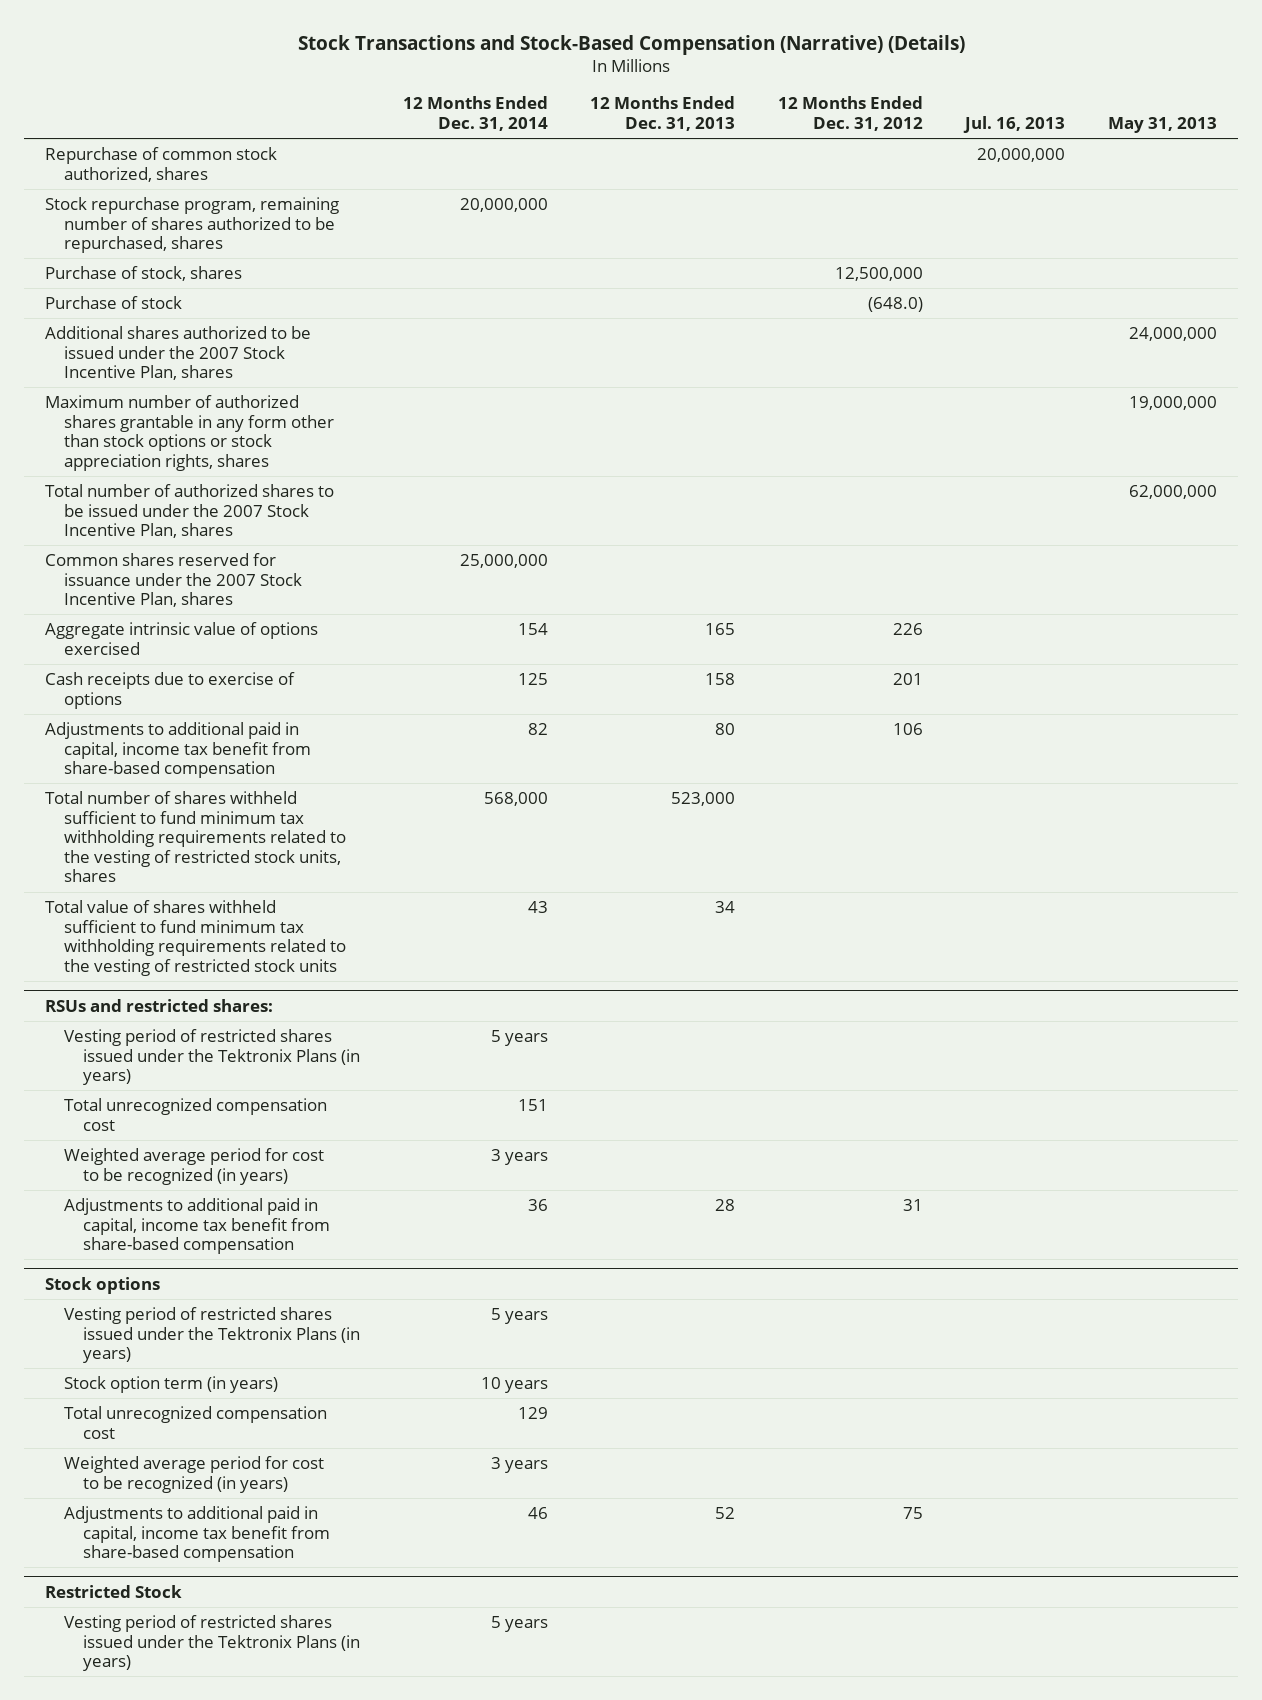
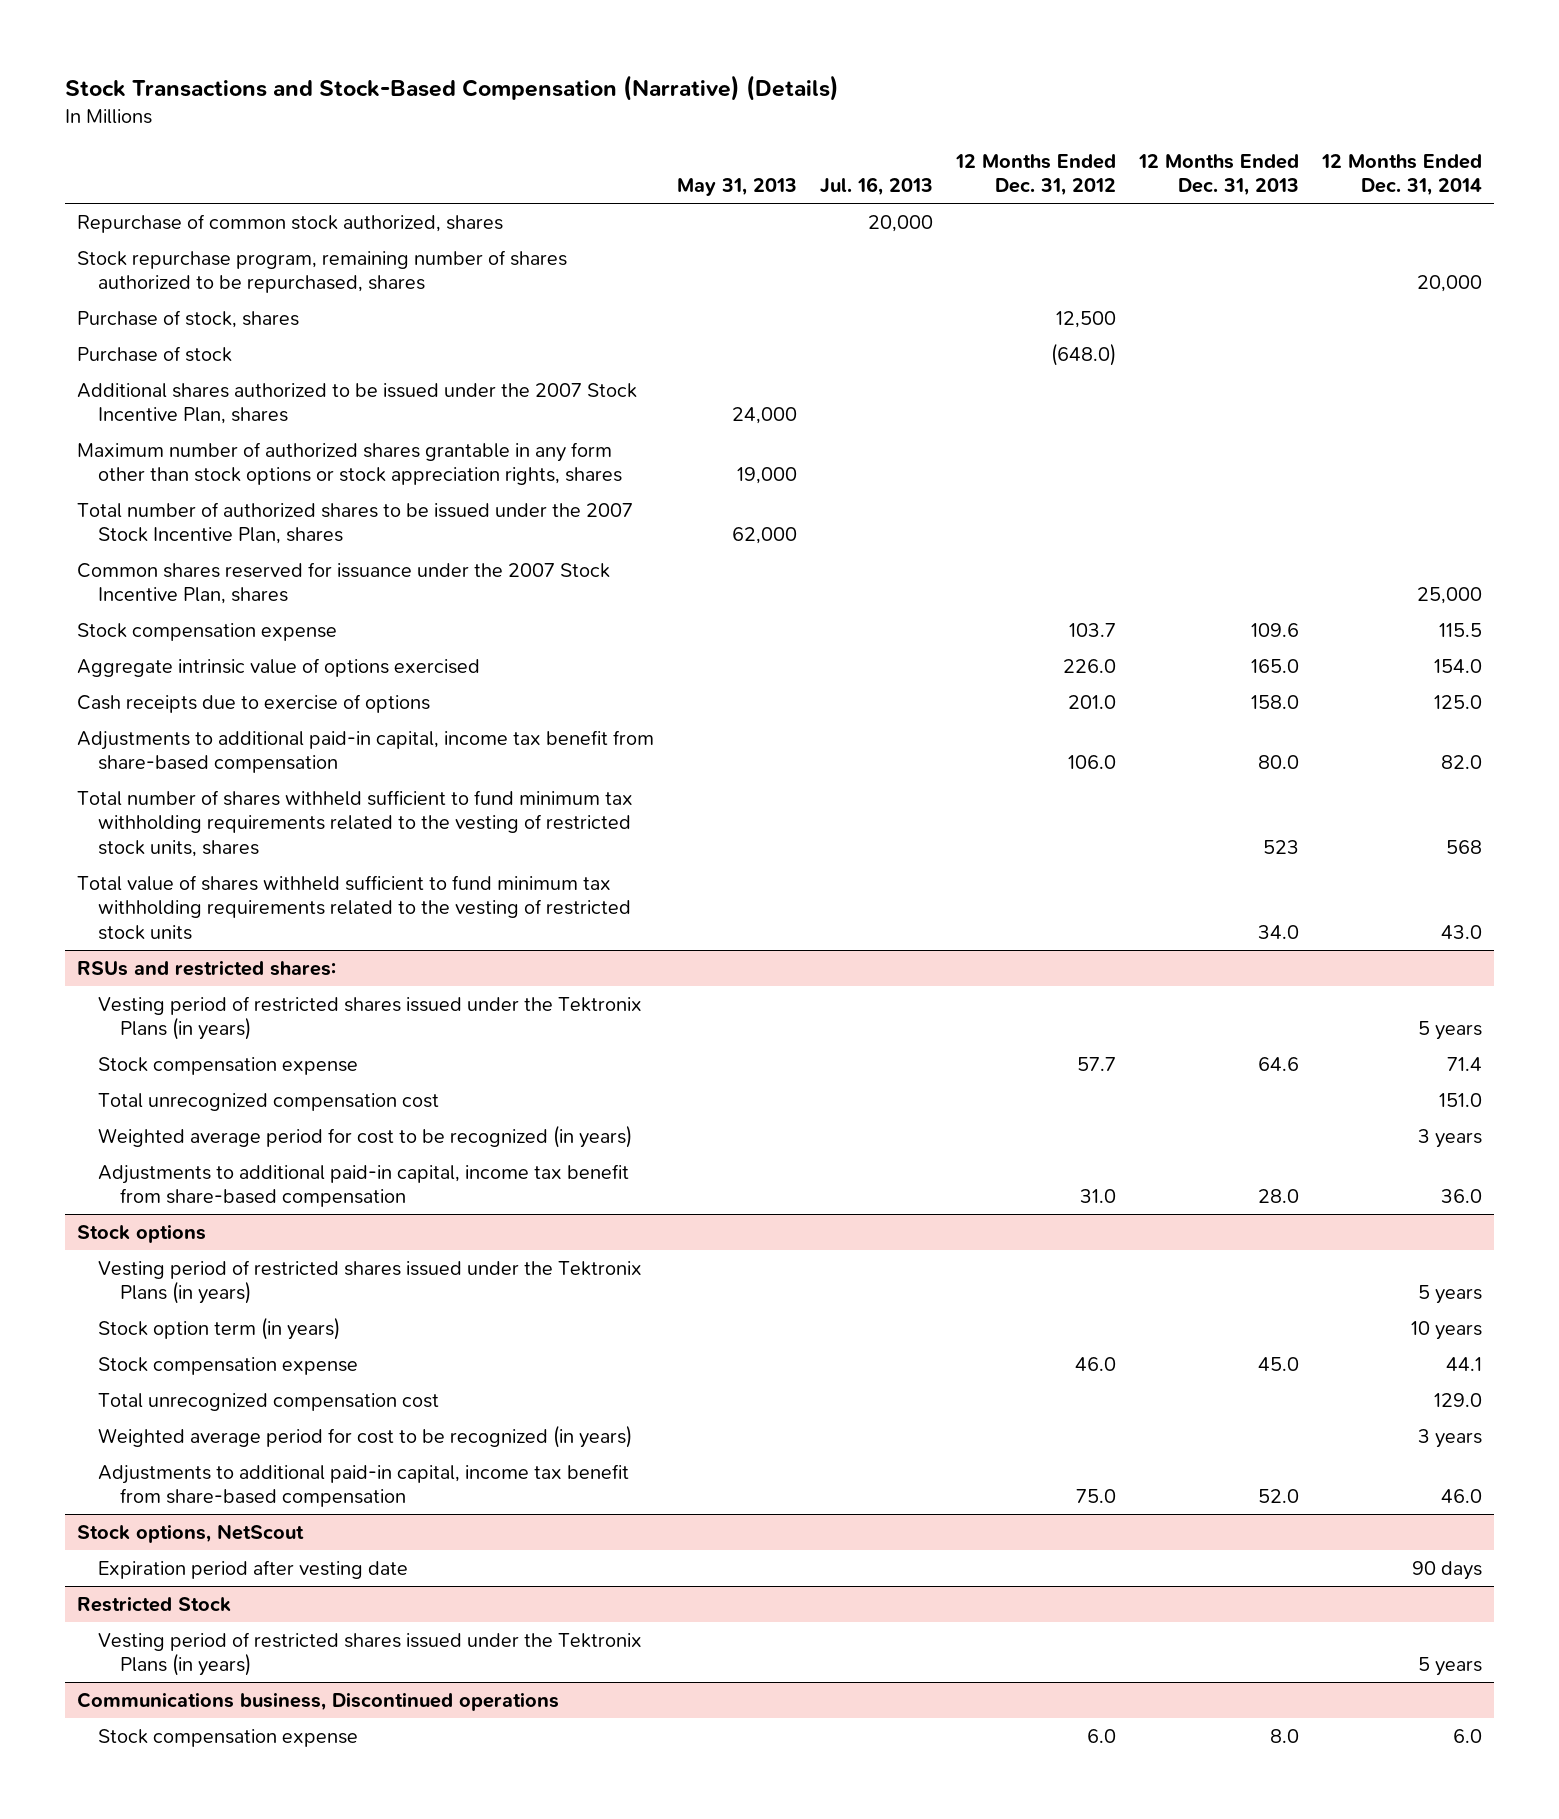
[977,147,1066,162] 20,000,000 -> [867,214,933,232] 20,000
[459,197,548,212] 20,000,000 -> [1417,275,1483,293] 20,000
[834,266,923,281] 12,500,000 -> [1055,310,1116,328] 12,500
[1128,326,1217,341] 24,000,000 -> [731,407,797,425] 24,000
[1128,395,1217,410] 19,000,000 -> [736,467,797,485] 19,000
[1128,484,1217,499] 62,000,000 -> [731,527,797,545] 62,000
[459,553,548,568] 25,000,000 -> [1417,587,1483,605] 25,000
none -> [76,622,337,641] Stock compensation expense
[517,622,548,635] 154 -> [1434,658,1483,673] 154.0
[705,622,736,635] 165 -> [1251,658,1300,673] 165.0
[892,622,923,635] 226 -> [1062,658,1116,673] 226.0
[517,672,548,685] 125 -> [1434,694,1483,709] 125.0
[705,672,736,685] 158 -> [1251,694,1300,709] 158.0
[892,672,923,685] 201 -> [1067,694,1116,709] 201.0
[45,721,312,779] Adjustments to additional paid in capital, income tax benefit from share-based compensation -> [76,729,654,774] Adjustments to additional paid-in capital, income tax benefit from share-based compensation
[527,722,548,735] 82 -> [1441,755,1483,770] 82.0
[715,722,736,735] 80 -> [1258,755,1300,770] 80.0
[892,722,923,735] 106 -> [1067,755,1116,770] 106.0
[483,791,548,806] 568,000 -> [1446,840,1483,855] 568
[671,791,736,806] 523,000 -> [1263,840,1300,855] 523
[527,900,548,913] 43 -> [1441,925,1483,940] 43.0
[715,900,736,913] 34 -> [1258,925,1300,940] 34.0
none -> [98,1056,359,1075] Stock compensation expense
[517,1098,548,1111] 151 -> [1439,1092,1483,1107] 151.0
[64,1197,331,1255] Adjustments to additional paid in capital, income tax benefit from share-based compensation -> [98,1163,630,1208] Adjustments to additional paid-in capital, income tax benefit from share-based compensation
[527,1198,548,1211] 36 -> [1441,1189,1483,1204] 36.0
[715,1198,736,1211] 28 -> [1258,1189,1300,1204] 28.0
[902,1198,923,1211] 31 -> [1079,1189,1116,1204] 31.0
none -> [98,1356,359,1375] Stock compensation expense
[517,1406,548,1419] 129 -> [1434,1392,1483,1407] 129.0
[64,1505,331,1563] Adjustments to additional paid in capital, income tax benefit from share-based compensation -> [98,1463,630,1508] Adjustments to additional paid-in capital, income tax benefit from share-based compensation
[527,1506,548,1519] 46 -> [1441,1489,1483,1504] 46.0
[715,1506,736,1519] 52 -> [1258,1489,1300,1504] 52.0
[902,1506,923,1519] 75 -> [1075,1489,1116,1504] 75.0
none -> [76,1523,304,1543] Stock options, NetScout
none -> [98,1559,409,1579] Expiration period after vesting date
none -> [76,1691,559,1711] Communications business, Discontinued operations
none -> [98,1728,359,1747] Stock compensation expense

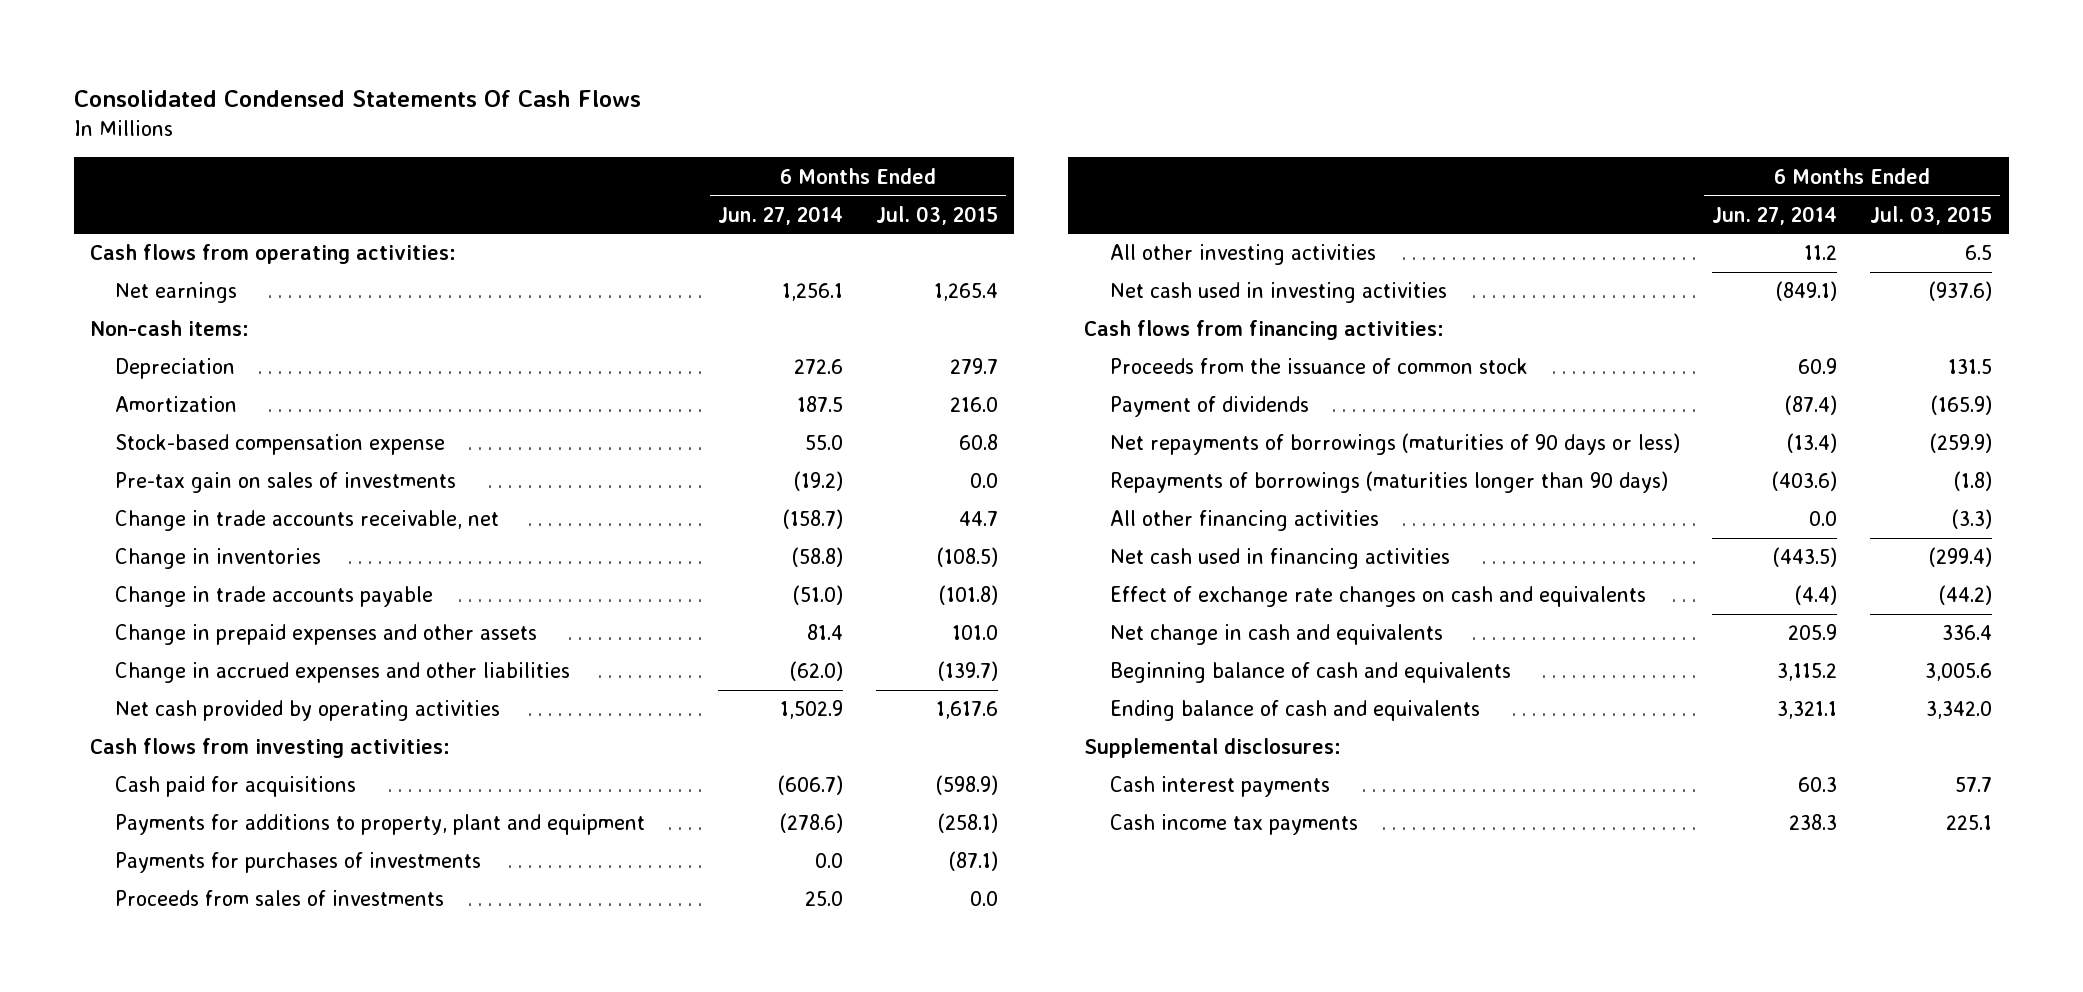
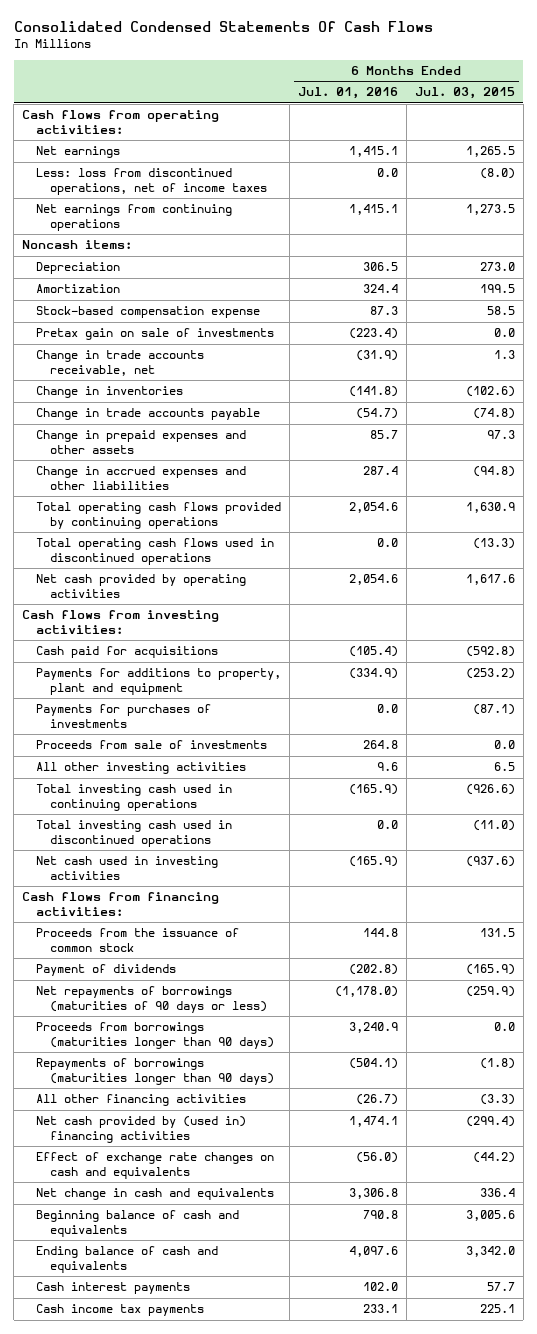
[718,205,844,225] Jun. 27, 2014 -> none
none -> [297,87,398,100] Jul. 01, 2016
[934,283,999,302] 1,265.4 -> [465,146,515,158] 1,265.5
none -> [36,168,268,195] Less: loss from discontinued operations, net of income taxes
none -> [36,204,233,231] Net earnings from continuing operations
[90,320,250,337] Non-cash items: -> [22,240,133,250] Noncash items:
[950,358,999,375] 279.7 -> [479,262,515,272] 273.0
[950,397,999,413] 216.0 -> [479,284,515,294] 199.5
[959,434,999,451] 60.8 -> [486,306,515,316] 58.5
[115,472,457,494] Pre-tax gain on sales of investments -> [36,328,275,341] Pretax gain on sale of investments
[959,511,999,527] 44.7 -> [493,350,515,360] 1.3
[937,547,999,568] (108.5) -> [465,386,515,398] (102.6)
[939,585,999,606] (101.8) -> [472,408,515,420] (74.8)
[952,625,999,641] 101.0 -> [486,430,515,440] 97.3
[938,661,999,682] (139.7) -> [472,466,515,478] (94.8)
none -> [36,502,282,529] Total operating cash flows provided by continuing operations
none -> [36,538,275,565] Total operating cash flows used in discontinued operations
[936,775,999,796] (598.9) -> [465,646,515,658] (592.8)
[938,813,999,834] (258.1) -> [465,668,515,680] (253.2)
[115,890,445,907] Proceeds from sales of investments -> [36,740,268,750] Proceeds from sale of investments
none -> [36,784,233,811] Total investing cash used in continuing operations
none -> [36,820,233,847] Total investing cash used in discontinued operations
none -> [36,1022,275,1049] Proceeds from borrowings (maturities longer than 90 days)
[1109,548,1450,570] Net cash used in financing activities -> [36,1116,247,1143] Net cash provided by (used in) financing activities
[1084,738,1342,759] Supplemental disclosures: -> none

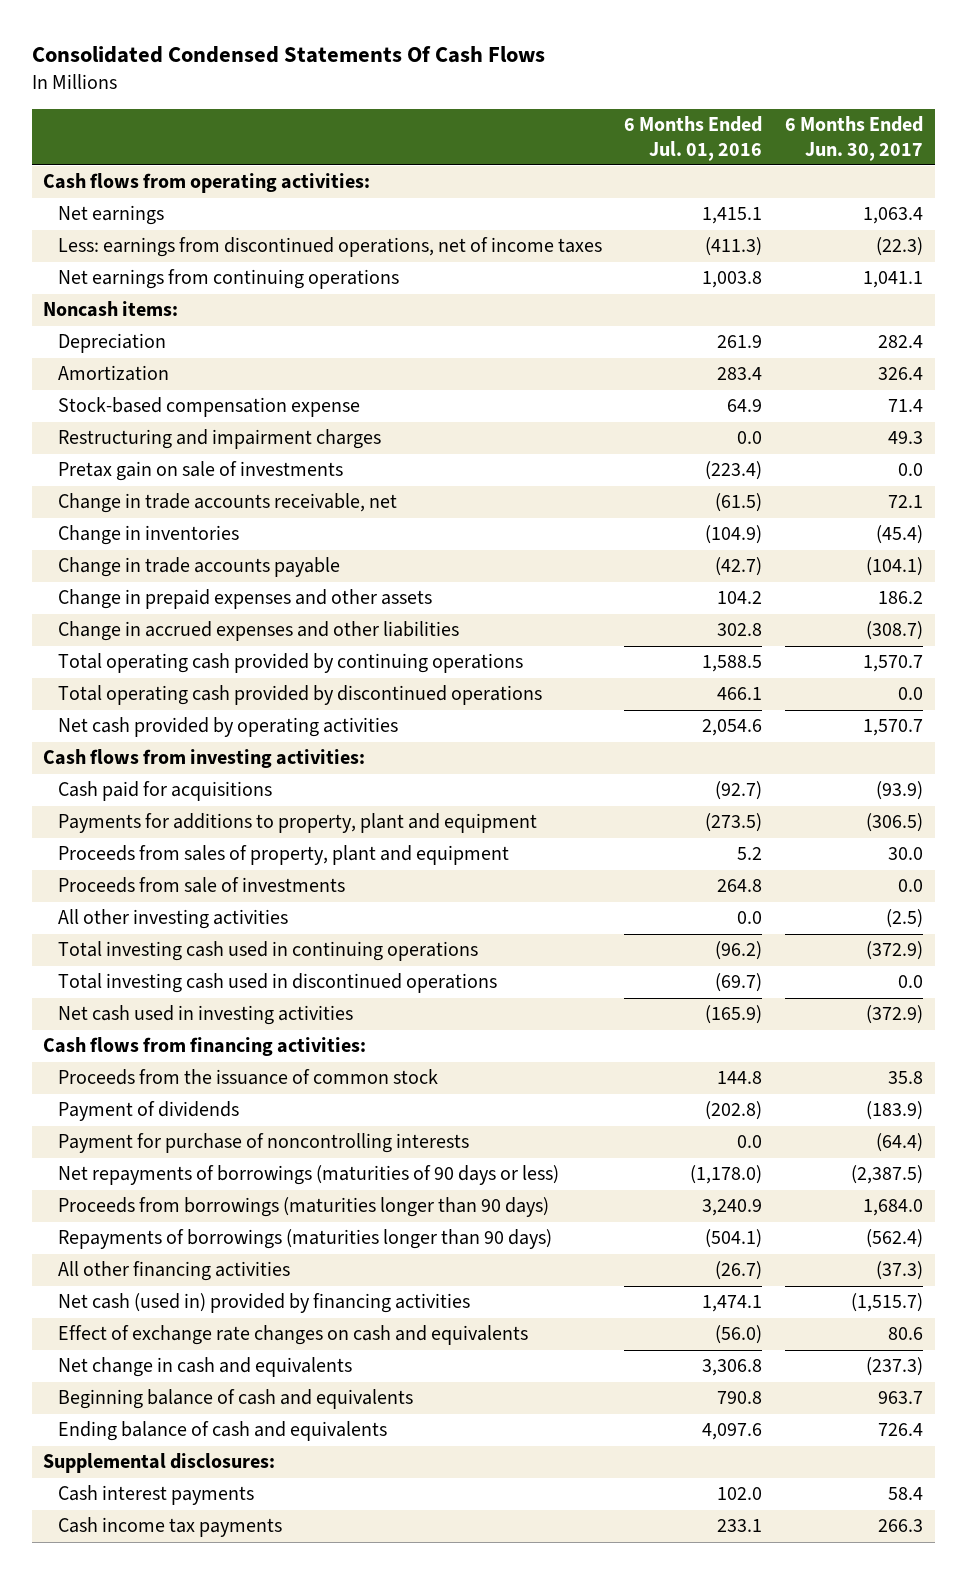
[414,87,515,100] Jul. 03, 2015 -> none
none -> [785,116,924,161] 6 Months Ended Jun. 30, 2017
[36,168,268,195] Less: loss from discontinued operations, net of income taxes -> [57,237,602,258] Less: earnings from discontinued operations, net of income taxes
[376,168,398,178] 0.0 -> [705,237,763,257] (411.3)
[348,204,398,216] 1,415.1 -> [702,271,763,289] 1,003.8
[362,262,398,272] 306.5 -> [717,335,763,349] 261.9
[362,284,398,294] 324.4 -> [717,367,763,381] 283.4
[369,306,398,316] 87.3 -> [727,399,763,413] 64.9
none -> [57,429,381,450] Restructuring and impairment charges
[355,350,398,362] (31.9) -> [715,493,763,513] (61.5)
[348,386,398,398] (141.8) -> [705,525,763,545] (104.9)
[355,408,398,420] (54.7) -> [715,557,763,577] (42.7)
[369,430,398,440] 85.7 -> [717,591,763,605] 104.2
[362,466,398,476] 287.4 -> [717,623,763,637] 302.8
[36,502,282,529] Total operating cash flows provided by continuing operations -> [57,653,523,674] Total operating cash provided by continuing operations
[348,502,398,514] 2,054.6 -> [702,655,763,673] 1,588.5
[36,538,275,565] Total operating cash flows used in discontinued operations -> [57,685,542,706] Total operating cash provided by discontinued operations
[376,538,398,548] 0.0 -> [717,687,763,701] 466.1
[36,704,212,728] Payments for purchases of investments -> none
[348,646,398,658] (105.4) -> [715,781,763,801] (92.7)
[348,668,398,680] (334.9) -> [705,813,763,833] (273.5)
none -> [57,845,509,866] Proceeds from sales of property, plant and equipment
[376,762,398,772] 9.6 -> [737,911,763,925] 0.0
[348,784,398,796] (165.9) -> [715,941,763,961] (96.2)
[376,820,398,830] 0.0 -> [715,973,763,993] (69.7)
none -> [57,1133,469,1154] Payment for purchase of noncontrolling interests
[36,1116,247,1143] Net cash provided by (used in) financing activities -> [57,1293,470,1314] Net cash (used in) provided by financing activities
none -> [43,1453,276,1474] Supplemental disclosures:

